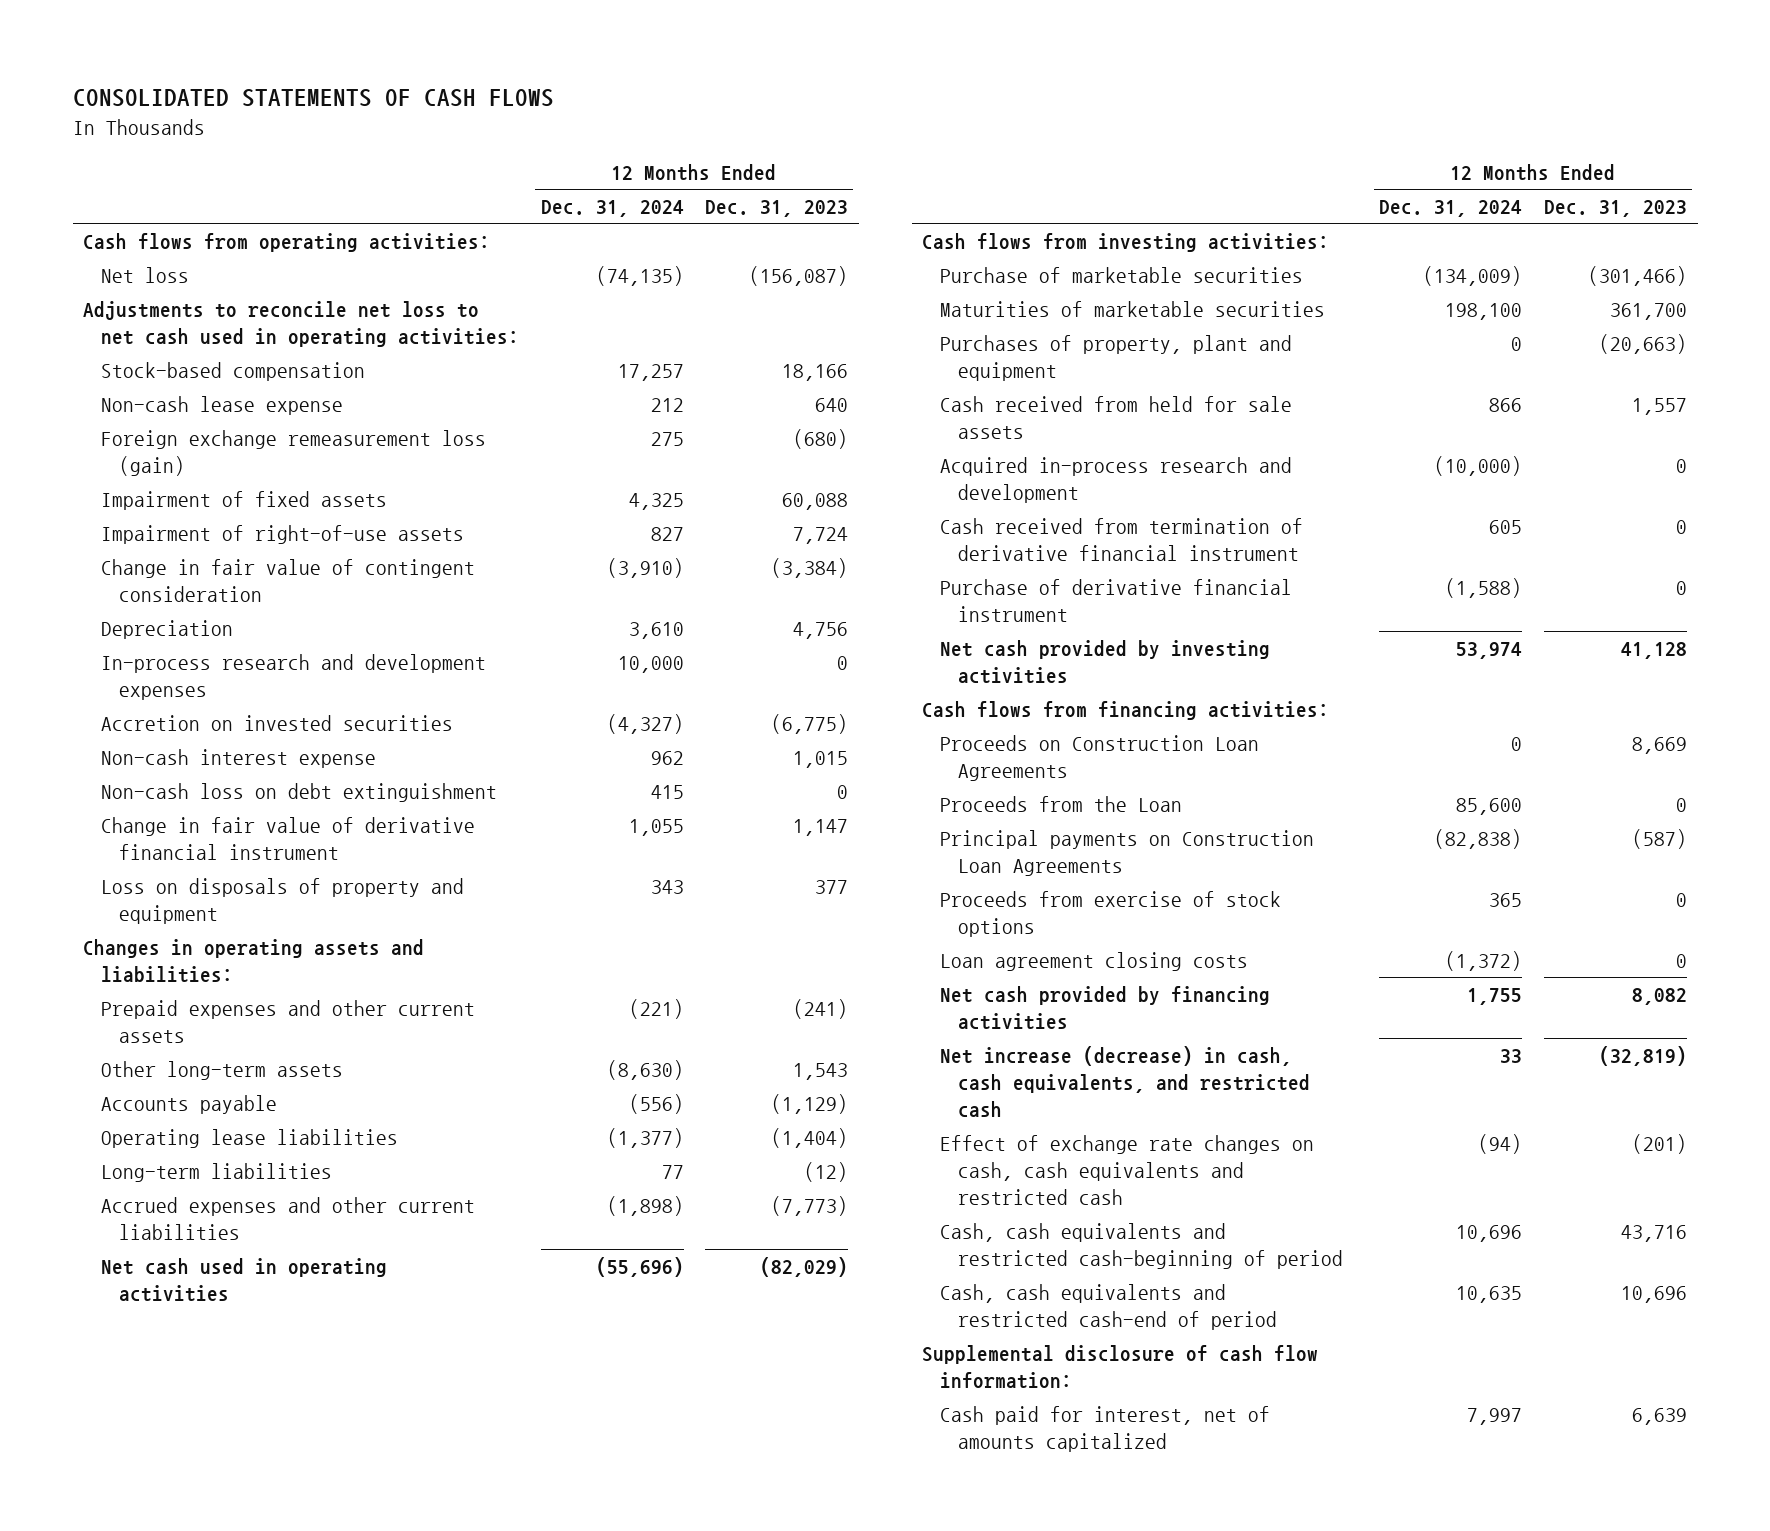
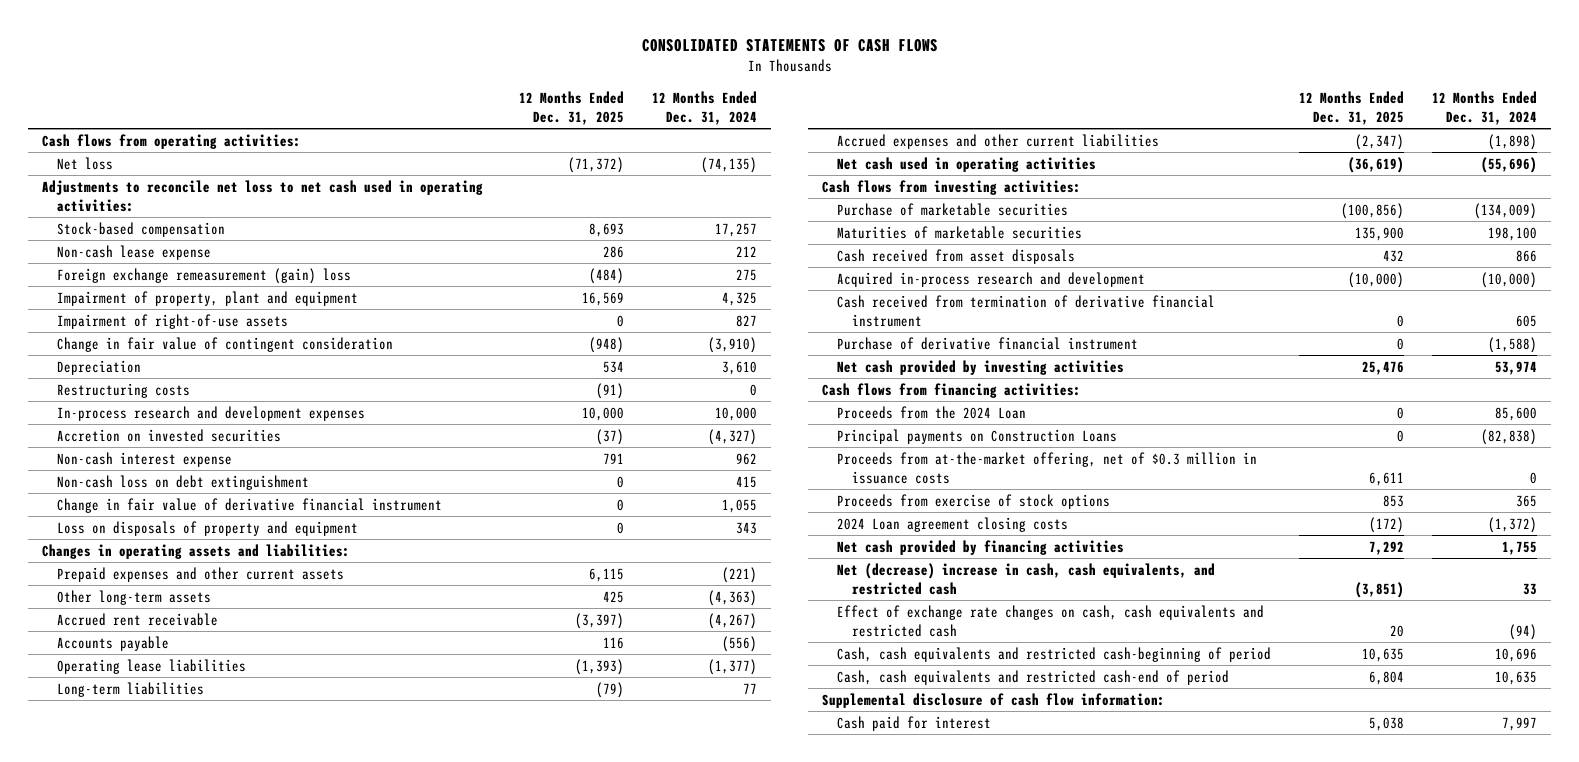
[704,199,848,217] Dec. 31, 2023 -> none
none -> [519,90,625,125] 12 Months Ended Dec. 31, 2025
[101,429,487,476] Foreign exchange remeasurement loss (gain) -> [57,267,352,284] Foreign exchange remeasurement (gain) loss
[101,490,388,510] Impairment of fixed assets -> [57,290,359,306] Impairment of property, plant and equipment
none -> [57,382,191,398] Restructuring costs
[606,1059,684,1080] (8,630) -> [708,589,758,606] (4,363)
none -> [57,612,219,626] Accrued rent receivable
[940,334,1293,381] Purchases of property, plant and equipment -> none
[940,395,1293,439] Cash received from held for sale assets -> [837,248,1076,264] Cash received from asset disposals
[940,734,1260,781] Proceeds on Construction Loan Agreements -> none
[940,795,1183,812] Proceeds from the Loan -> [837,405,1027,419] Proceeds from the 2024 Loan
[940,829,1315,876] Principal payments on Construction Loan Agreements -> [837,428,1118,444] Principal payments on Construction Loans
none -> [837,451,1258,484] Proceeds from at-the-market offering, net of $0.3 million in issuance costs
[940,951,1249,971] Loan agreement closing costs -> [837,516,1069,532] 2024 Loan agreement closing costs
[940,1045,1310,1119] Net increase (decrease) in cash, cash equivalents, and restricted cash -> [837,562,1216,595] Net (decrease) increase in cash, cash equivalents, and restricted cash
[940,1405,1271,1452] Cash paid for interest, net of amounts capitalized -> [837,715,992,731] Cash paid for interest

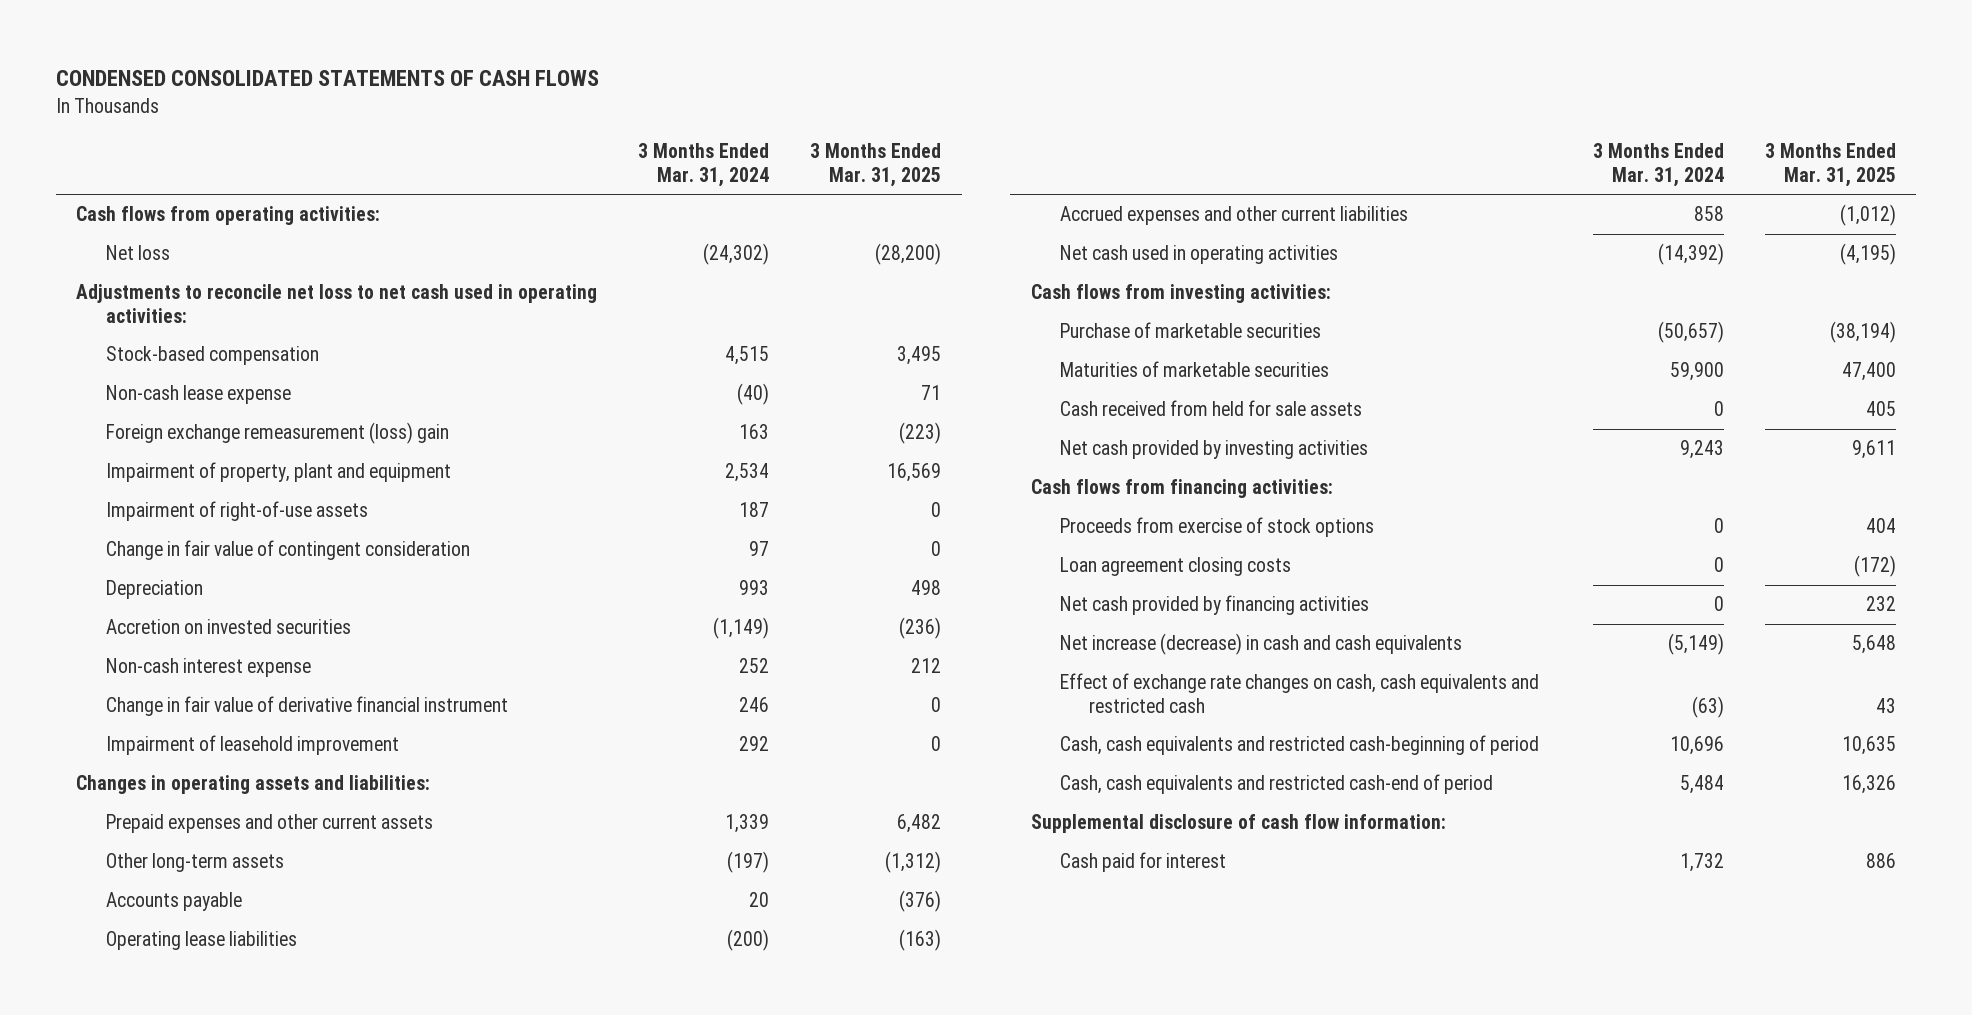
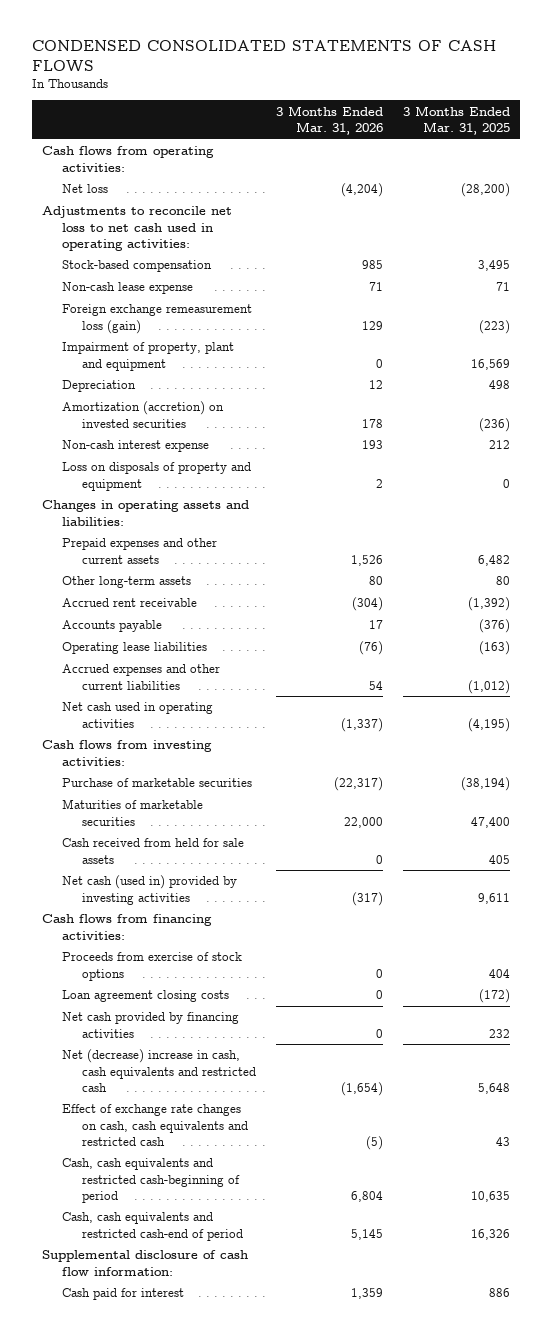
[638,143,770,188] 3 Months Ended Mar. 31, 2024 -> none
none -> [276,105,384,135] 3 Months Ended Mar. 31, 2026
[105,422,449,445] Foreign exchange remeasurement (loss) gain -> [61,304,252,334] Foreign exchange remeasurement loss (gain)
[105,501,368,522] Impairment of right-of-use assets -> none
[105,540,470,561] Change in fair value of contingent consideration -> none
[105,619,351,635] Accretion on invested securities -> [61,401,224,428] Amortization (accretion) on invested securities
[105,696,508,717] Change in fair value of derivative financial instrument -> none
[105,735,399,756] Impairment of leasehold improvement -> none
none -> [61,462,251,491] Loss on disposals of property and equipment
[885,851,942,874] (1,312) -> [496,576,511,586] 80
none -> [61,598,197,608] Accrued rent receivable
[1060,440,1369,460] Net cash provided by investing activities -> [61,875,237,905] Net cash (used in) provided by investing activities
[1060,633,1463,656] Net increase (decrease) in cash and cash equivalents -> [61,1049,256,1092] Net (decrease) increase in cash, cash equivalents and restricted cash

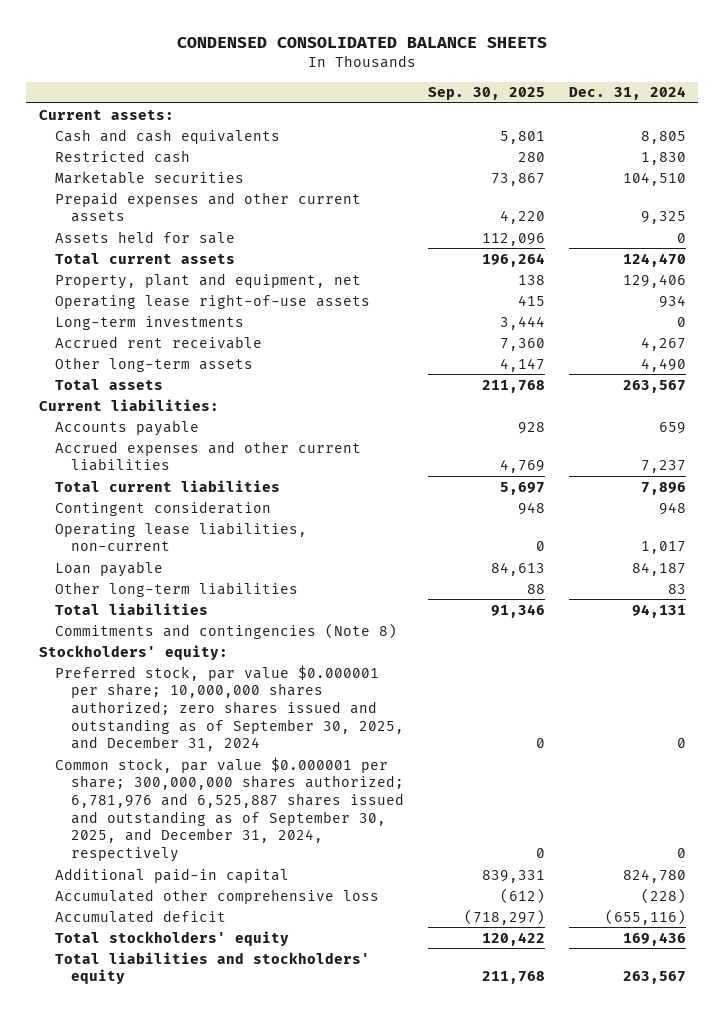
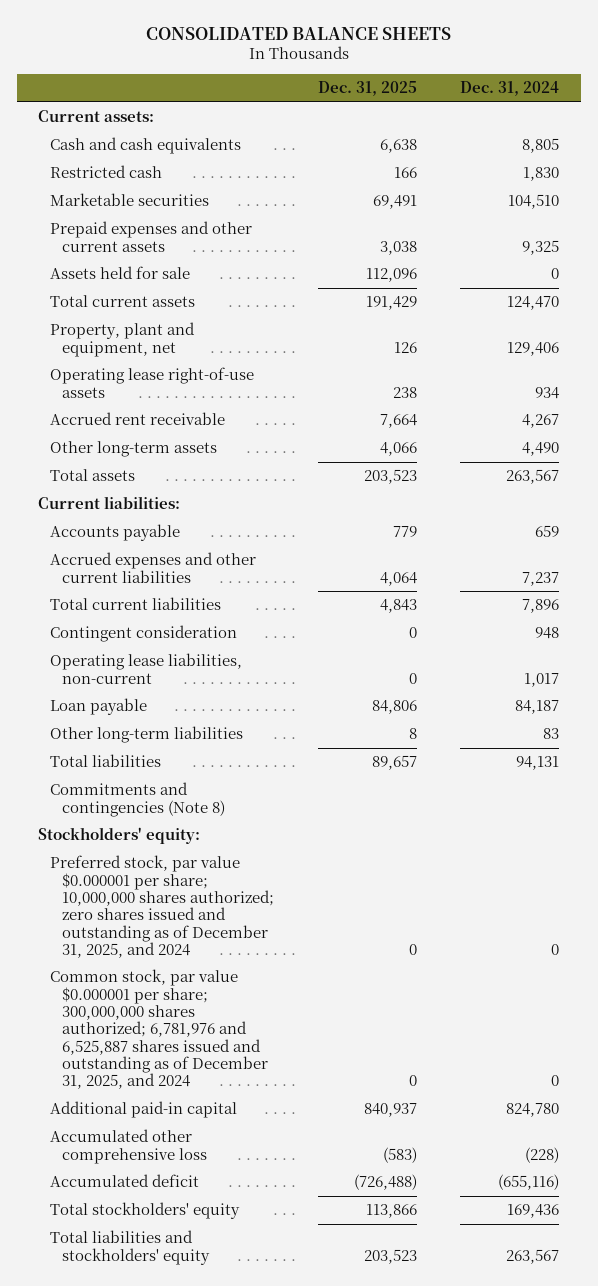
[177,37,548,49] CONDENSED CONSOLIDATED BALANCE SHEETS -> [145,26,451,40] CONSOLIDATED BALANCE SHEETS
[428,87,546,101] Sep. 30, 2025 -> none
none -> [317,81,417,97] Dec. 31, 2025
[54,315,244,330] Long-term investments -> none
[54,664,405,752] Preferred stock, par value $0.000001 per share; 10,000,000 shares authorized; zero shares issued and outstanding as of September 30, 2025, and December 31, 2024 -> [50,855,274,958] Preferred stock, par value $0.000001 per share; 10,000,000 shares authorized; zero shares issued and outstanding as of December 31, 2025, and 2024
[54,756,405,863] Common stock, par value $0.000001 per share; 300,000,000 shares authorized; 6,781,976 and 6,525,887 shares issued and outstanding as of September 30, 2025, and December 31, 2024, respectively -> [50,969,268,1090] Common stock, par value $0.000001 per share; 300,000,000 shares authorized; 6,781,976 and 6,525,887 shares issued and outstanding as of December 31, 2025, and 2024

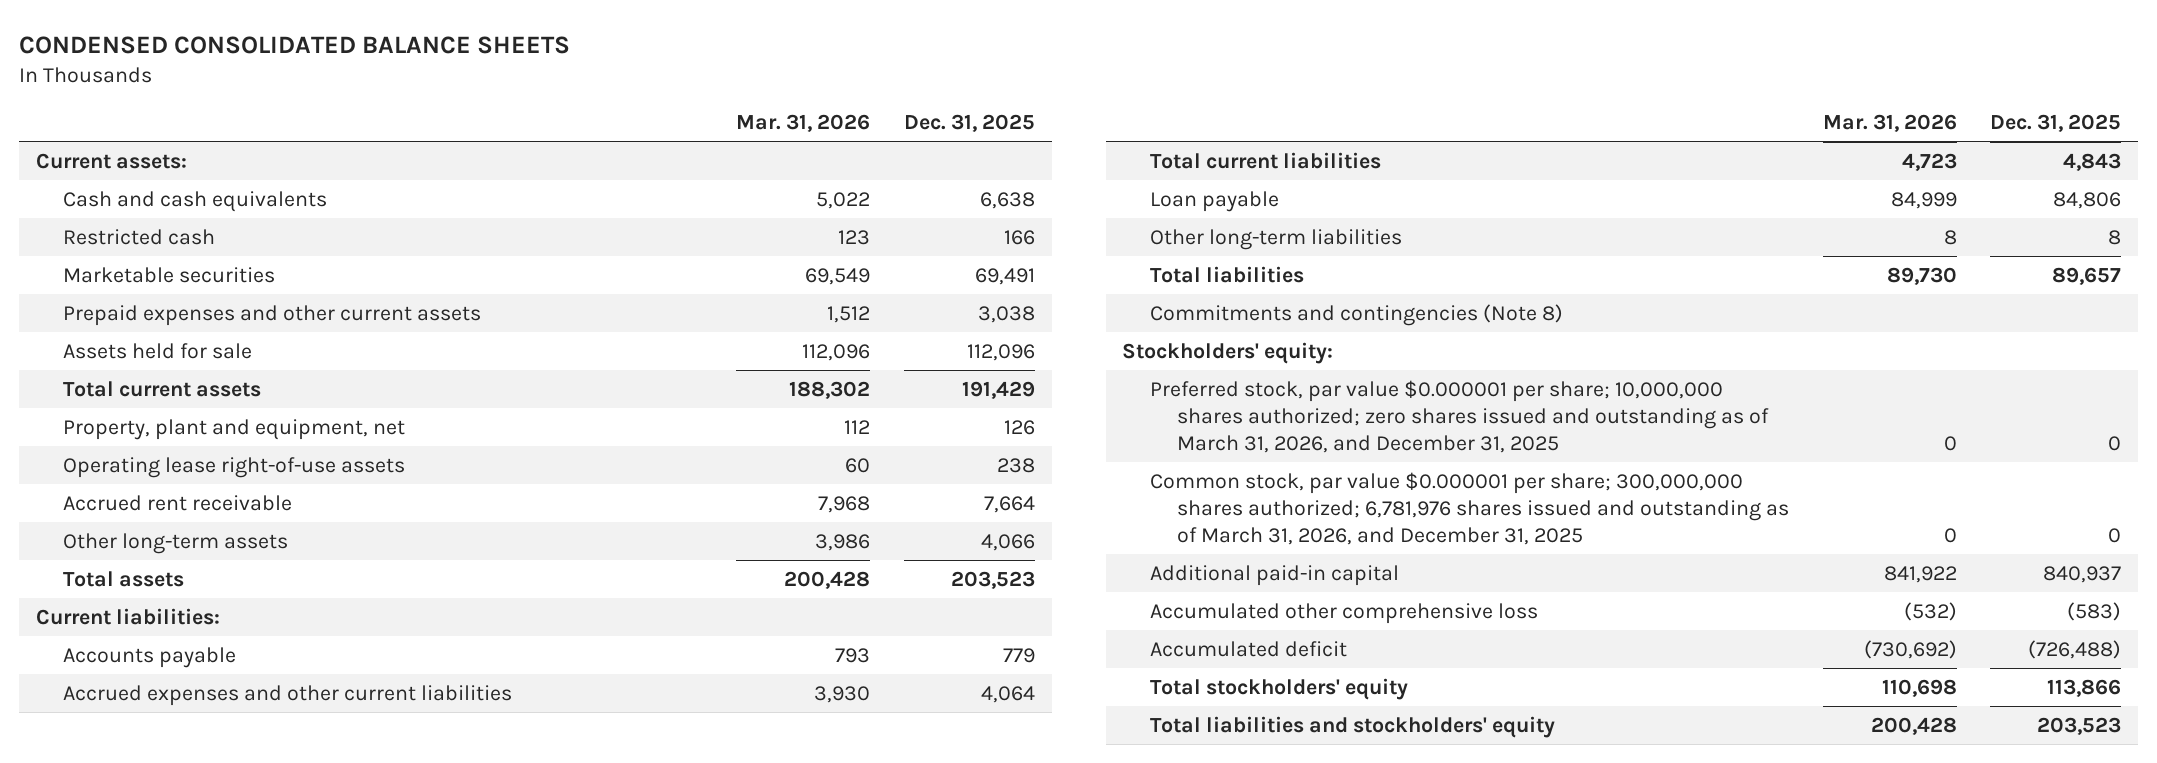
[145,26,451,40] CONSOLIDATED BALANCE SHEETS -> [18,35,570,54] CONDENSED CONSOLIDATED BALANCE SHEETS
[460,81,560,97] Dec. 31, 2024 -> none
none -> [736,113,871,132] Mar. 31, 2026
[50,625,238,643] Contingent consideration -> none
[50,653,243,684] Operating lease liabilities, non-current -> none
[50,855,274,958] Preferred stock, par value $0.000001 per share; 10,000,000 shares authorized; zero shares issued and outstanding as of December 31, 2025, and 2024 -> [1149,379,1770,454] Preferred stock, par value $0.000001 per share; 10,000,000 shares authorized; zero shares issued and outstanding as of March 31, 2026, and December 31, 2025
[50,969,268,1090] Common stock, par value $0.000001 per share; 300,000,000 shares authorized; 6,781,976 and 6,525,887 shares issued and outstanding as of December 31, 2025, and 2024 -> [1149,471,1790,546] Common stock, par value $0.000001 per share; 300,000,000 shares authorized; 6,781,976 shares issued and outstanding as of March 31, 2026, and December 31, 2025

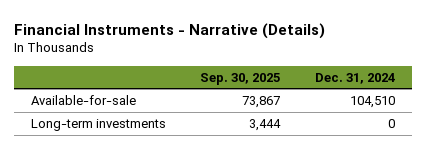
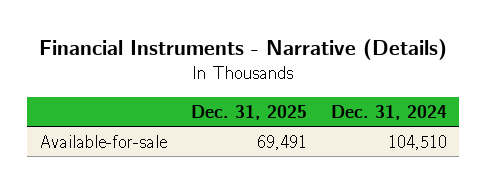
[200,72,281,85] Sep. 30, 2025 -> none
none -> [191,105,308,121] Dec. 31, 2025
[31,119,167,132] Long-term investments -> none

